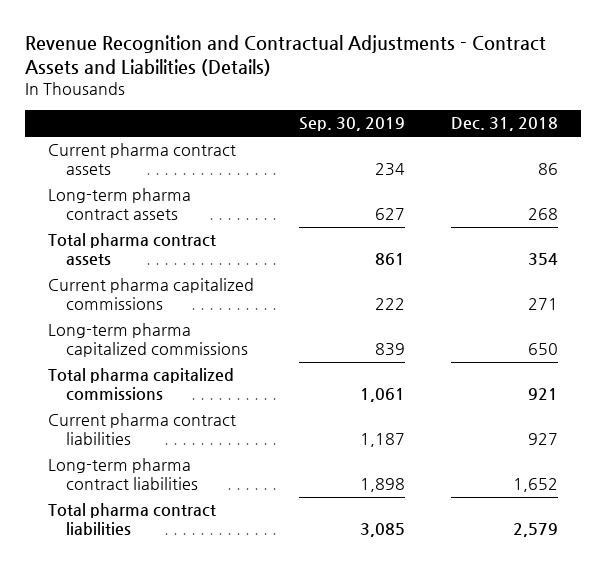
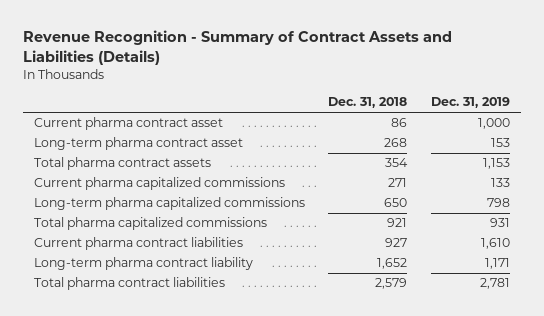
[25,35,547,77] Revenue Recognition and Contractual Adjustments - Contract Assets and Liabilities (Details) -> [22,30,452,66] Revenue Recognition - Summary of Contract Assets and Liabilities (Details)
[299,117,406,132] Sep. 30, 2019 -> none
none -> [430,97,510,109] Dec. 31, 2019
[47,143,236,176] Current pharma contract assets -> [34,117,224,131] Current pharma contract asset
[47,188,191,221] Long-term pharma contract assets -> [34,137,244,151] Long-term pharma contract asset
[47,458,198,491] Long-term pharma contract liabilities -> [34,257,254,271] Long-term pharma contract liability

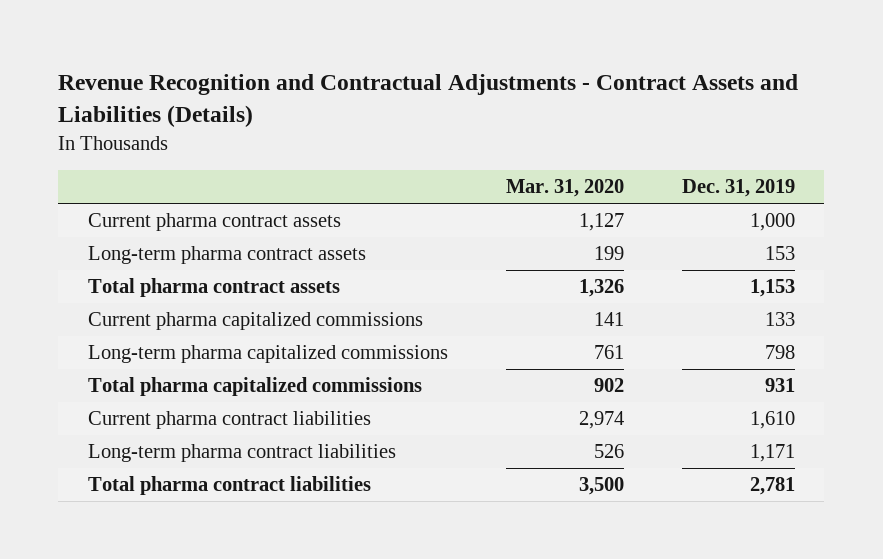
[22,30,452,66] Revenue Recognition - Summary of Contract Assets and Liabilities (Details) -> [58,74,799,127] Revenue Recognition and Contractual Adjustments - Contract Assets and Liabilities (Details)
[328,97,408,109] Dec. 31, 2018 -> none
none -> [505,179,624,198] Mar. 31, 2020
[34,117,224,131] Current pharma contract asset -> [87,213,341,232] Current pharma contract assets
[34,137,244,151] Long-term pharma contract asset -> [87,246,366,265] Long-term pharma contract assets
[34,257,254,271] Long-term pharma contract liability -> [87,444,396,463] Long-term pharma contract liabilities

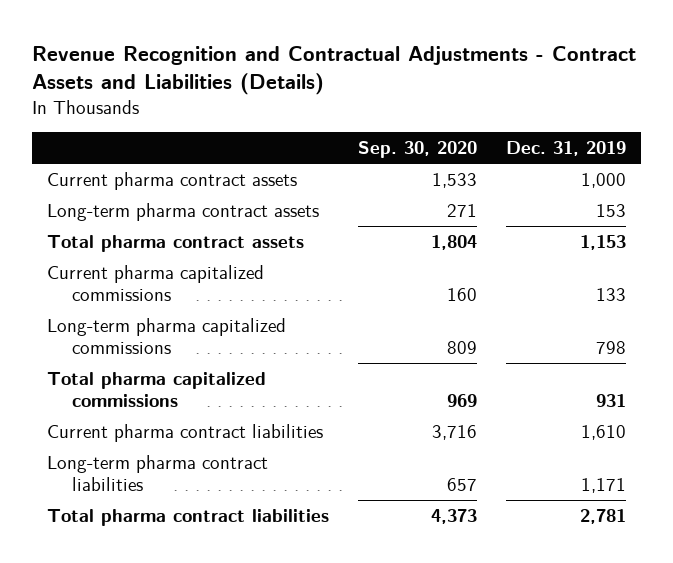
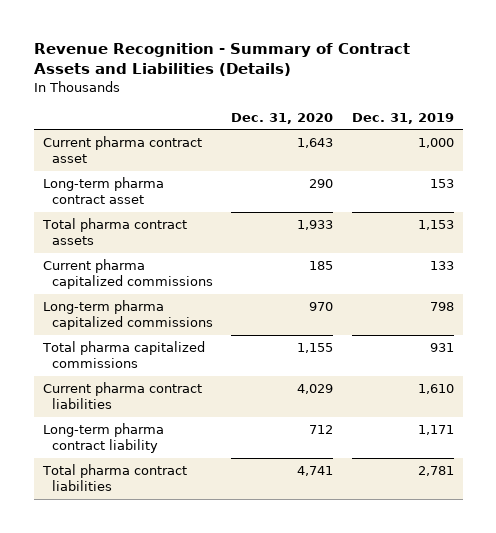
[32,45,637,96] Revenue Recognition and Contractual Adjustments - Contract Assets and Liabilities (Details) -> [33,43,410,77] Revenue Recognition - Summary of Contract Assets and Liabilities (Details)
[357,141,477,159] Sep. 30, 2020 -> none
none -> [231,113,334,125] Dec. 31, 2020
[46,171,297,190] Current pharma contract assets -> [42,135,202,164] Current pharma contract asset
[46,202,319,221] Long-term pharma contract assets -> [42,176,164,205] Long-term pharma contract asset
[46,454,268,492] Long-term pharma contract liabilities -> [42,422,164,454] Long-term pharma contract liability

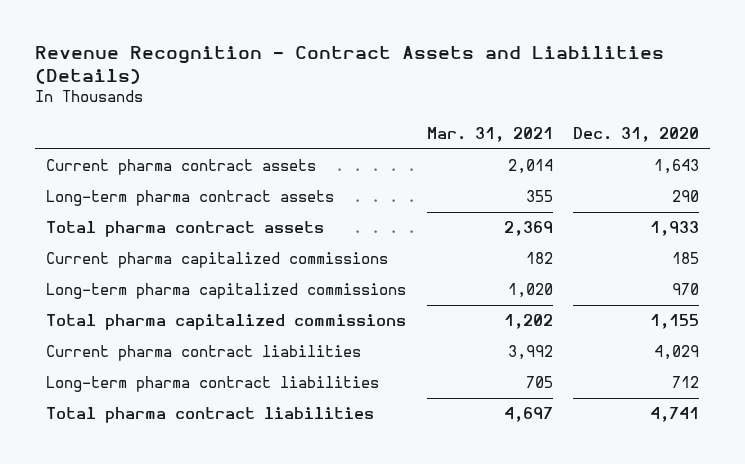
[33,43,410,77] Revenue Recognition - Summary of Contract Assets and Liabilities (Details) -> [35,45,665,84] Revenue Recognition - Contract Assets and Liabilities (Details)
[351,113,454,125] Dec. 31, 2019 -> none
none -> [426,126,553,142] Mar. 31, 2021
[42,135,202,164] Current pharma contract asset -> [45,159,316,176] Current pharma contract assets
[42,176,164,205] Long-term pharma contract asset -> [45,190,334,207] Long-term pharma contract assets
[42,422,164,454] Long-term pharma contract liability -> [45,376,379,393] Long-term pharma contract liabilities

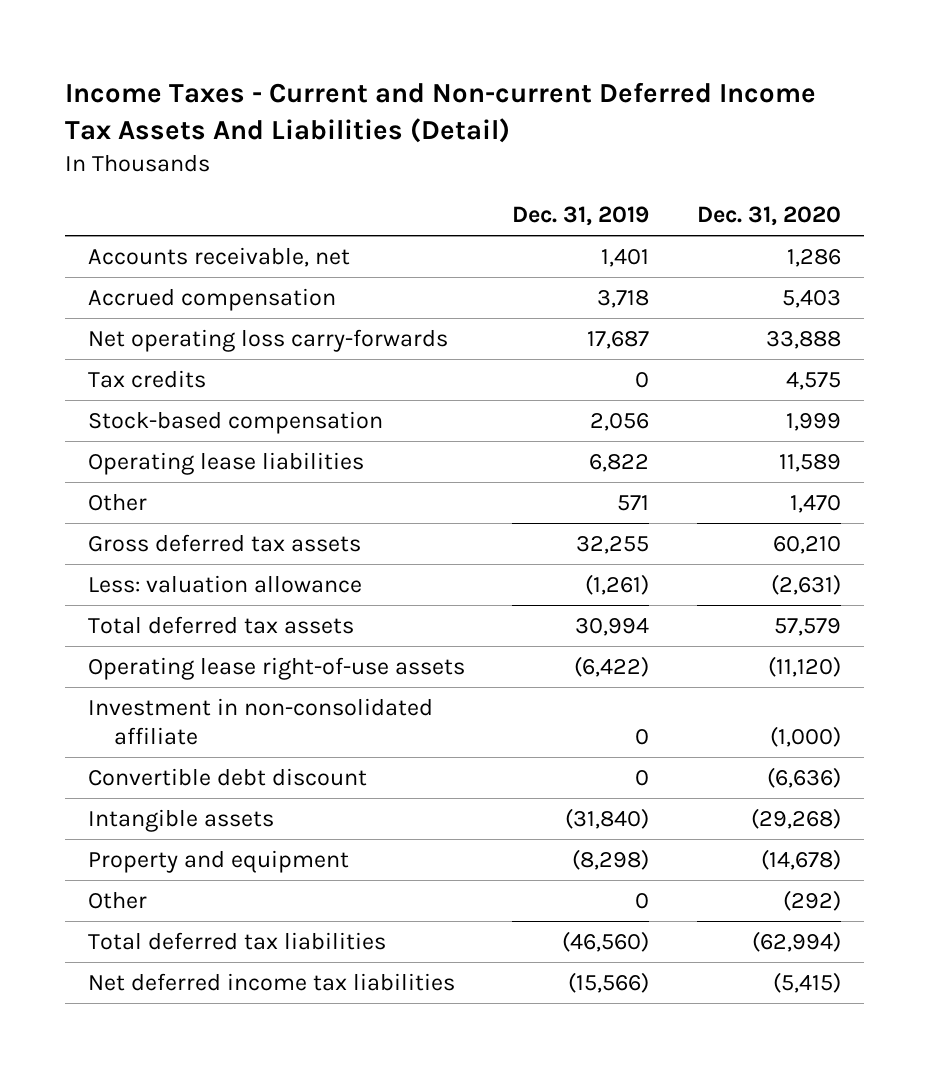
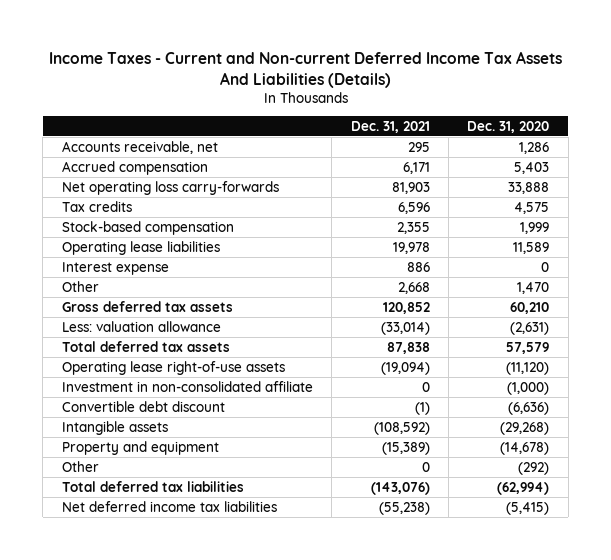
[64,81,816,143] Income Taxes - Current and Non-current Deferred Income Tax Assets And Liabilities (Detail) -> [48,50,562,88] Income Taxes - Current and Non-current Deferred Income Tax Assets And Liabilities (Details)
[512,206,650,227] Dec. 31, 2019 -> none
none -> [350,120,430,133] Dec. 31, 2021
none -> [61,261,169,275] Interest expense

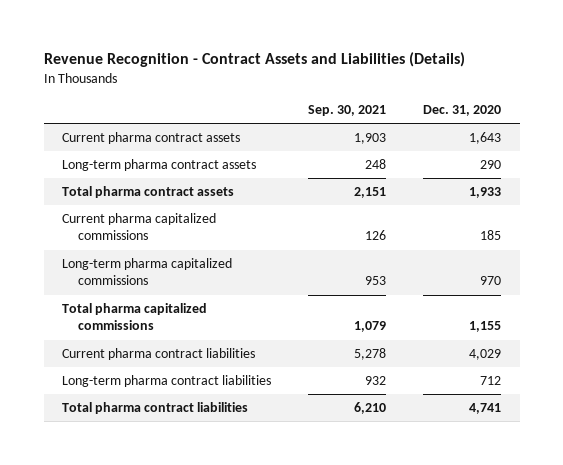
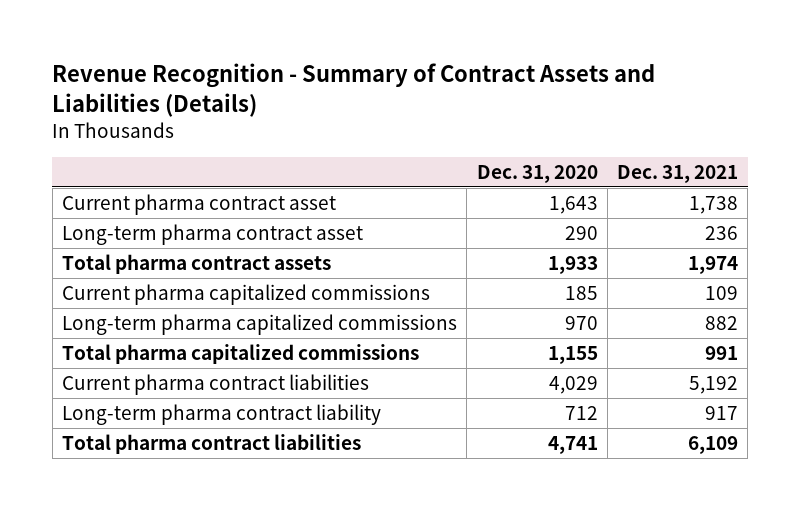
[43,52,465,68] Revenue Recognition - Contract Assets and Liabilities (Details) -> [52,63,656,117] Revenue Recognition - Summary of Contract Assets and Liabilities (Details)
[308,104,387,116] Sep. 30, 2021 -> none
none -> [617,164,739,183] Dec. 31, 2021
[62,131,241,144] Current pharma contract assets -> [61,193,336,215] Current pharma contract asset
[62,158,257,171] Long-term pharma contract assets -> [61,223,363,245] Long-term pharma contract asset
[62,374,272,387] Long-term pharma contract liabilities -> [61,403,381,425] Long-term pharma contract liability

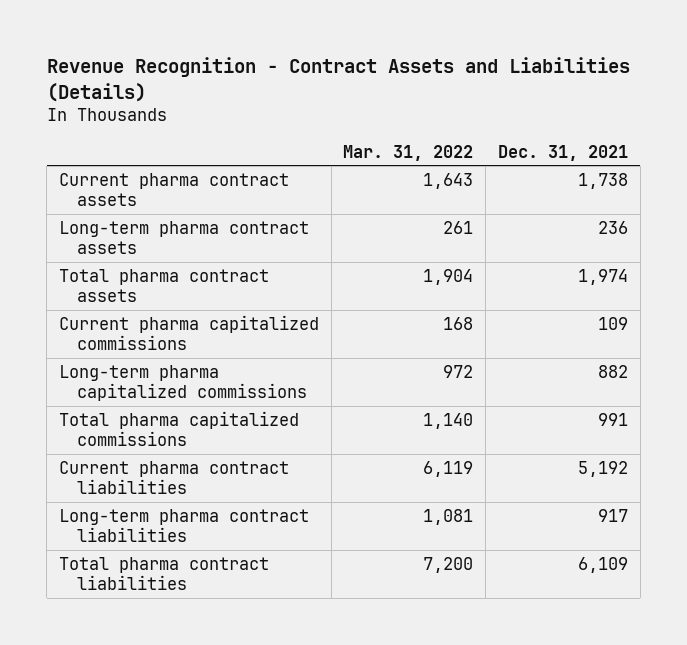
[52,63,656,117] Revenue Recognition - Summary of Contract Assets and Liabilities (Details) -> [46,56,630,102] Revenue Recognition - Contract Assets and Liabilities (Details)
[476,164,598,183] Dec. 31, 2020 -> none
none -> [343,144,474,161] Mar. 31, 2022
[61,193,336,215] Current pharma contract asset -> [59,172,290,207] Current pharma contract assets
[61,223,363,245] Long-term pharma contract asset -> [59,220,310,255] Long-term pharma contract assets
[61,403,381,425] Long-term pharma contract liability -> [59,508,310,543] Long-term pharma contract liabilities

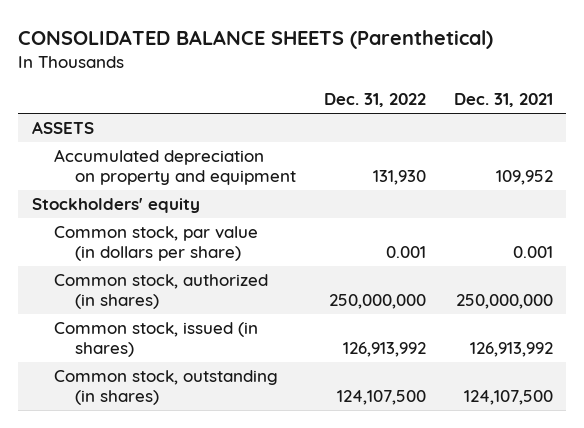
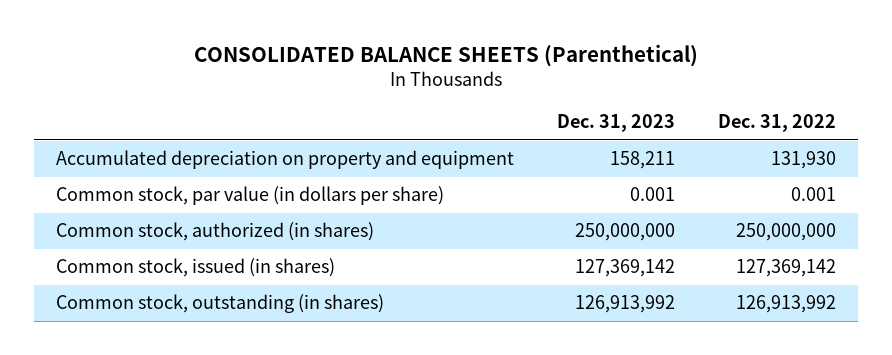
[453,93,553,108] Dec. 31, 2021 -> none
none -> [556,114,675,133] Dec. 31, 2023
[31,121,94,135] ASSETS -> none
[31,198,200,214] Stockholders' equity -> none
[342,342,426,358] 126,913,992 -> [736,259,837,278] 127,369,142
[336,390,426,406] 124,107,500 -> [736,295,837,314] 126,913,992

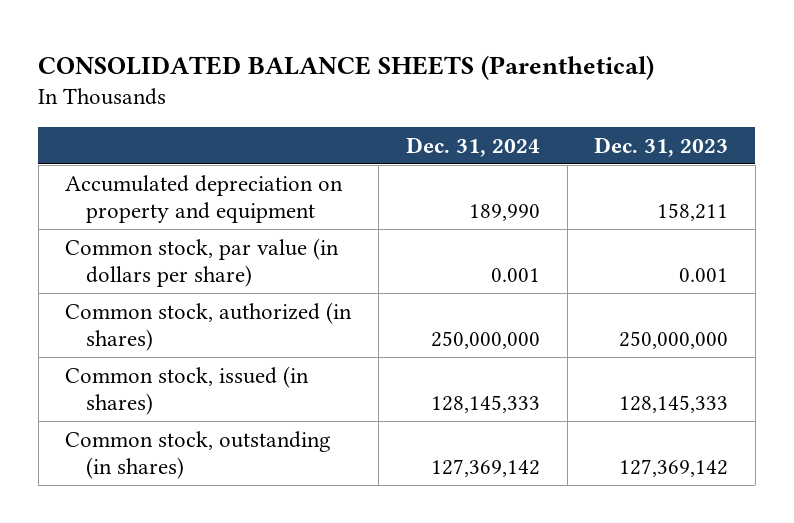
[718,114,837,133] Dec. 31, 2022 -> none
none -> [405,136,540,157] Dec. 31, 2024
[574,259,675,278] 127,369,142 -> [619,395,729,414] 128,145,333
[574,295,675,314] 126,913,992 -> [619,459,729,478] 127,369,142

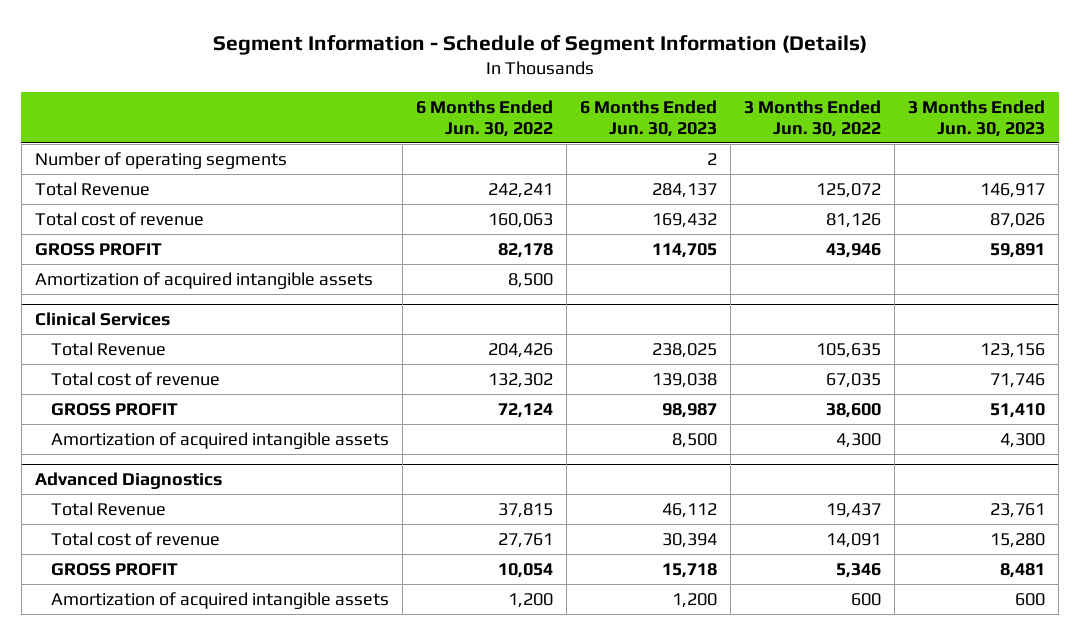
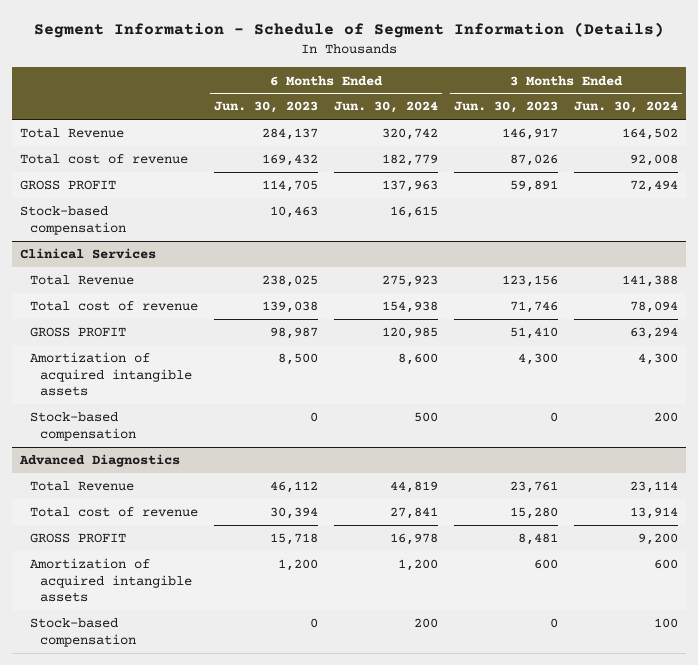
[416,99,554,138] 6 Months Ended Jun. 30, 2022 -> none
[744,99,882,138] 3 Months Ended Jun. 30, 2022 -> none
none -> [333,101,438,114] Jun. 30, 2024
none -> [574,101,679,114] Jun. 30, 2024
[34,151,287,169] Number of operating segments -> none
[34,271,373,289] Amortization of acquired intangible assets -> none
none -> [19,206,126,235] Stock-based compensation
none -> [29,412,136,441] Stock-based compensation
none -> [29,618,136,647] Stock-based compensation

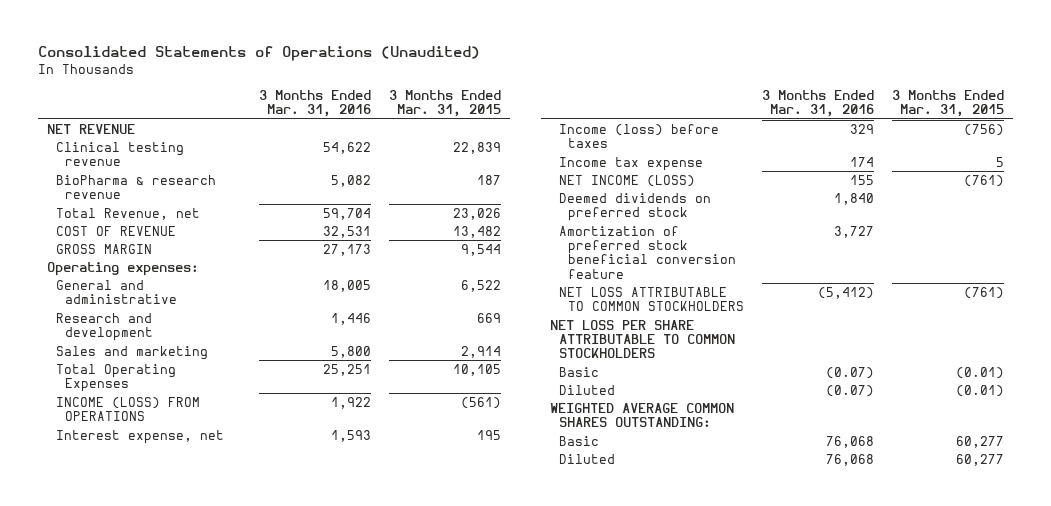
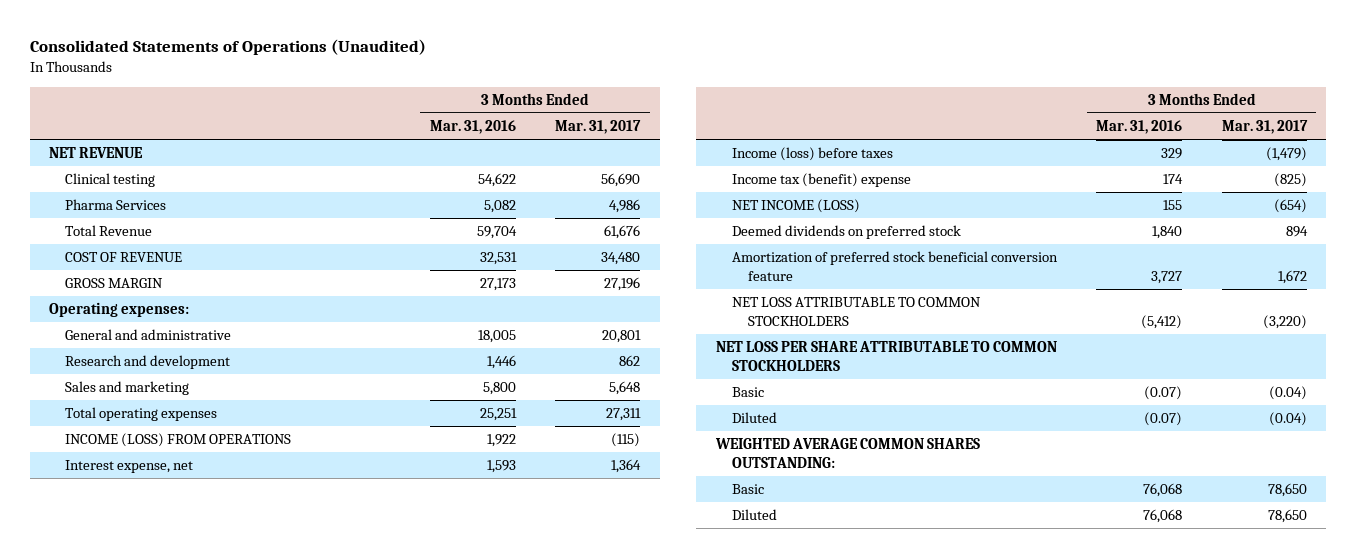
[389,89,502,118] 3 Months Ended Mar. 31, 2015 -> none
none -> [554,120,641,135] Mar. 31, 2017
[56,141,185,167] Clinical testing revenue -> [65,173,156,188] Clinical testing
[56,174,217,200] BioPharma & research revenue -> [65,199,167,211] Pharma Services
[56,207,201,220] Total Revenue, net -> [65,225,153,237] Total Revenue
[56,363,177,393] Total Operating Expenses -> [65,407,218,422] Total operating expenses
[558,156,703,171] Income tax expense -> [732,173,912,188] Income tax (benefit) expense

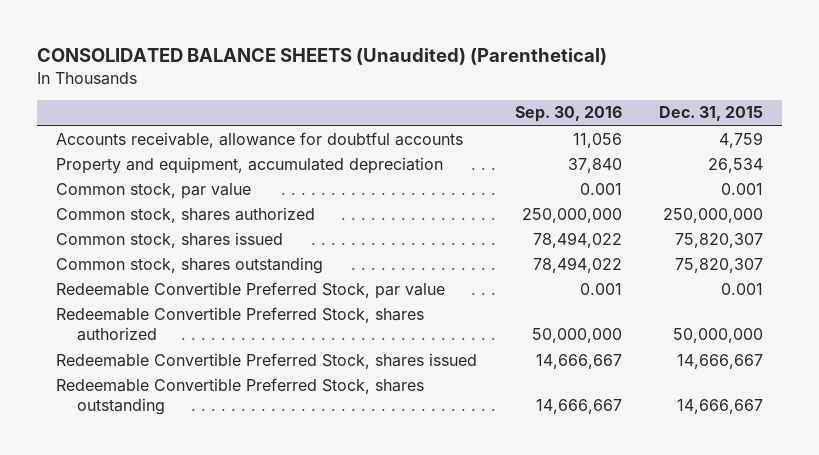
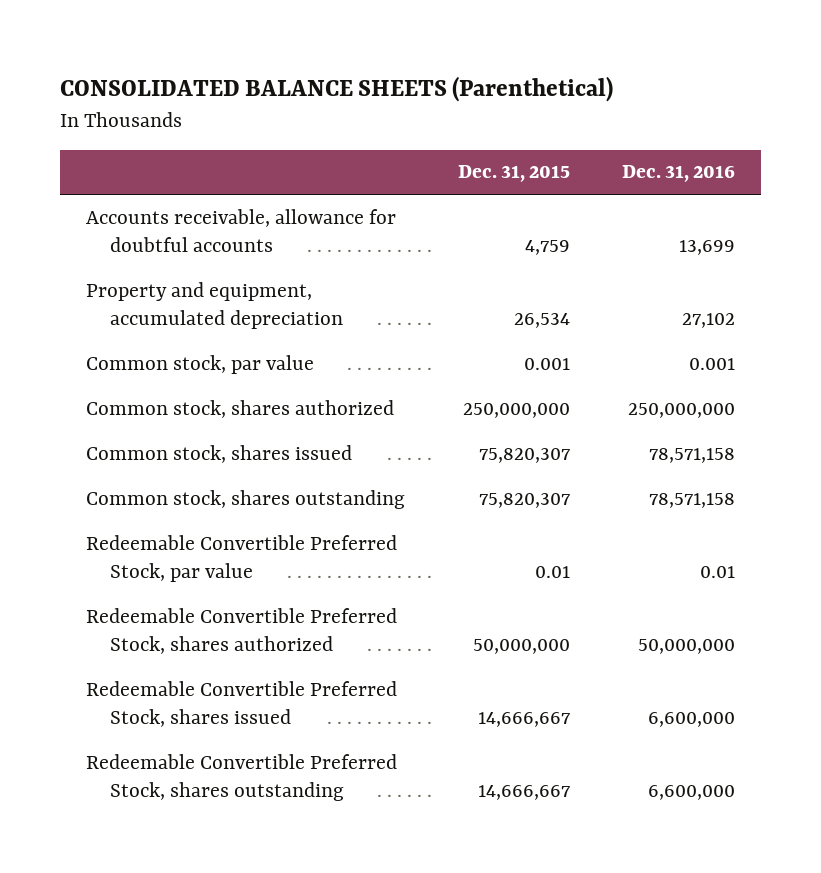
[36,47,607,65] CONSOLIDATED BALANCE SHEETS (Unaudited) (Parenthetical) -> [60,75,614,102] CONSOLIDATED BALANCE SHEETS (Parenthetical)
[514,106,622,123] Sep. 30, 2016 -> none
none -> [621,165,735,183] Dec. 31, 2016
[721,282,764,295] 0.001 -> [534,566,570,579] 0.01

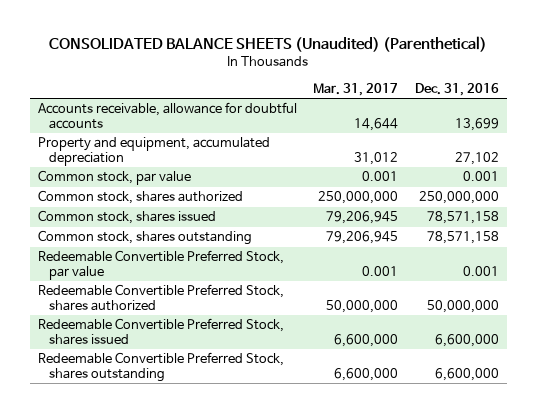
[60,75,614,102] CONSOLIDATED BALANCE SHEETS (Parenthetical) -> [49,36,488,53] CONSOLIDATED BALANCE SHEETS (Unaudited) (Parenthetical)
[457,165,570,183] Dec. 31, 2015 -> none
none -> [313,82,399,96] Mar. 31, 2017
[699,566,735,579] 0.01 -> [462,265,499,276] 0.001

